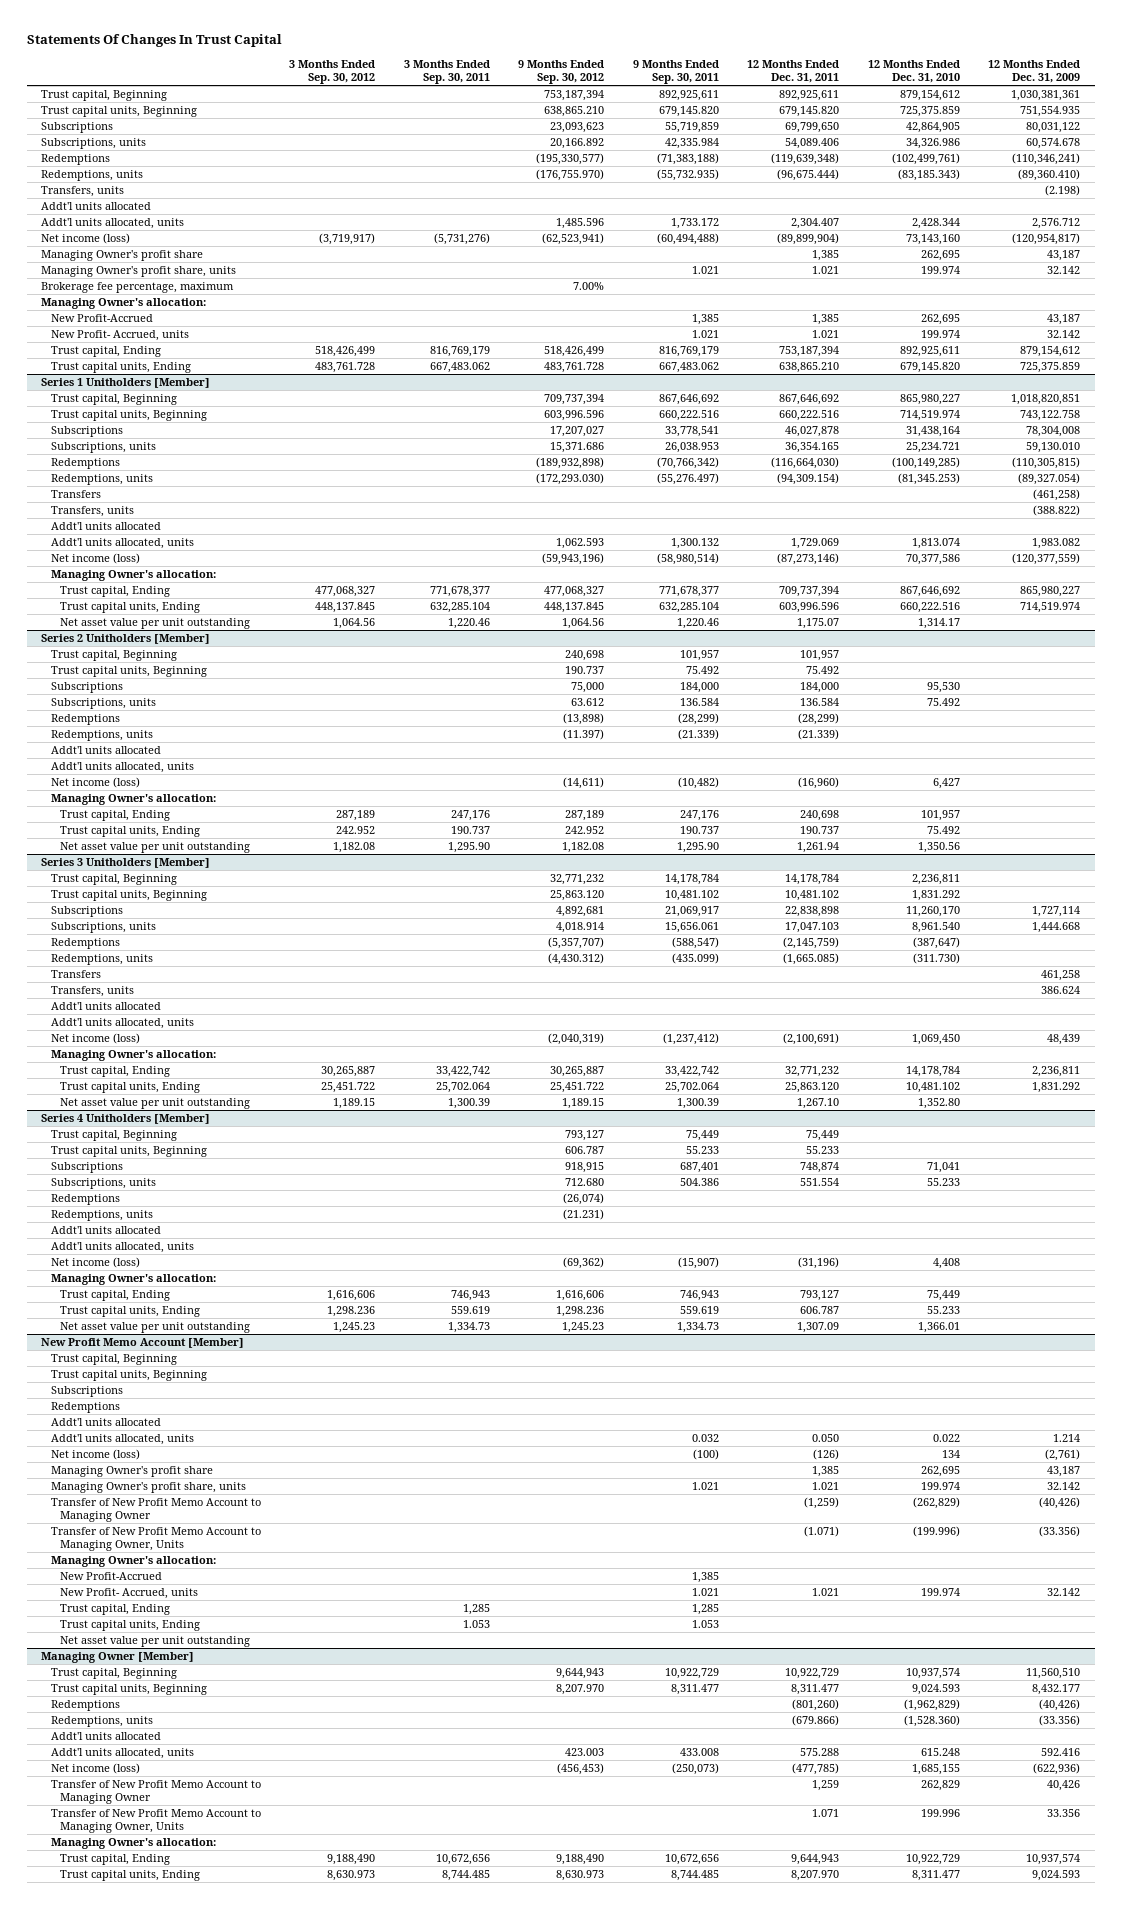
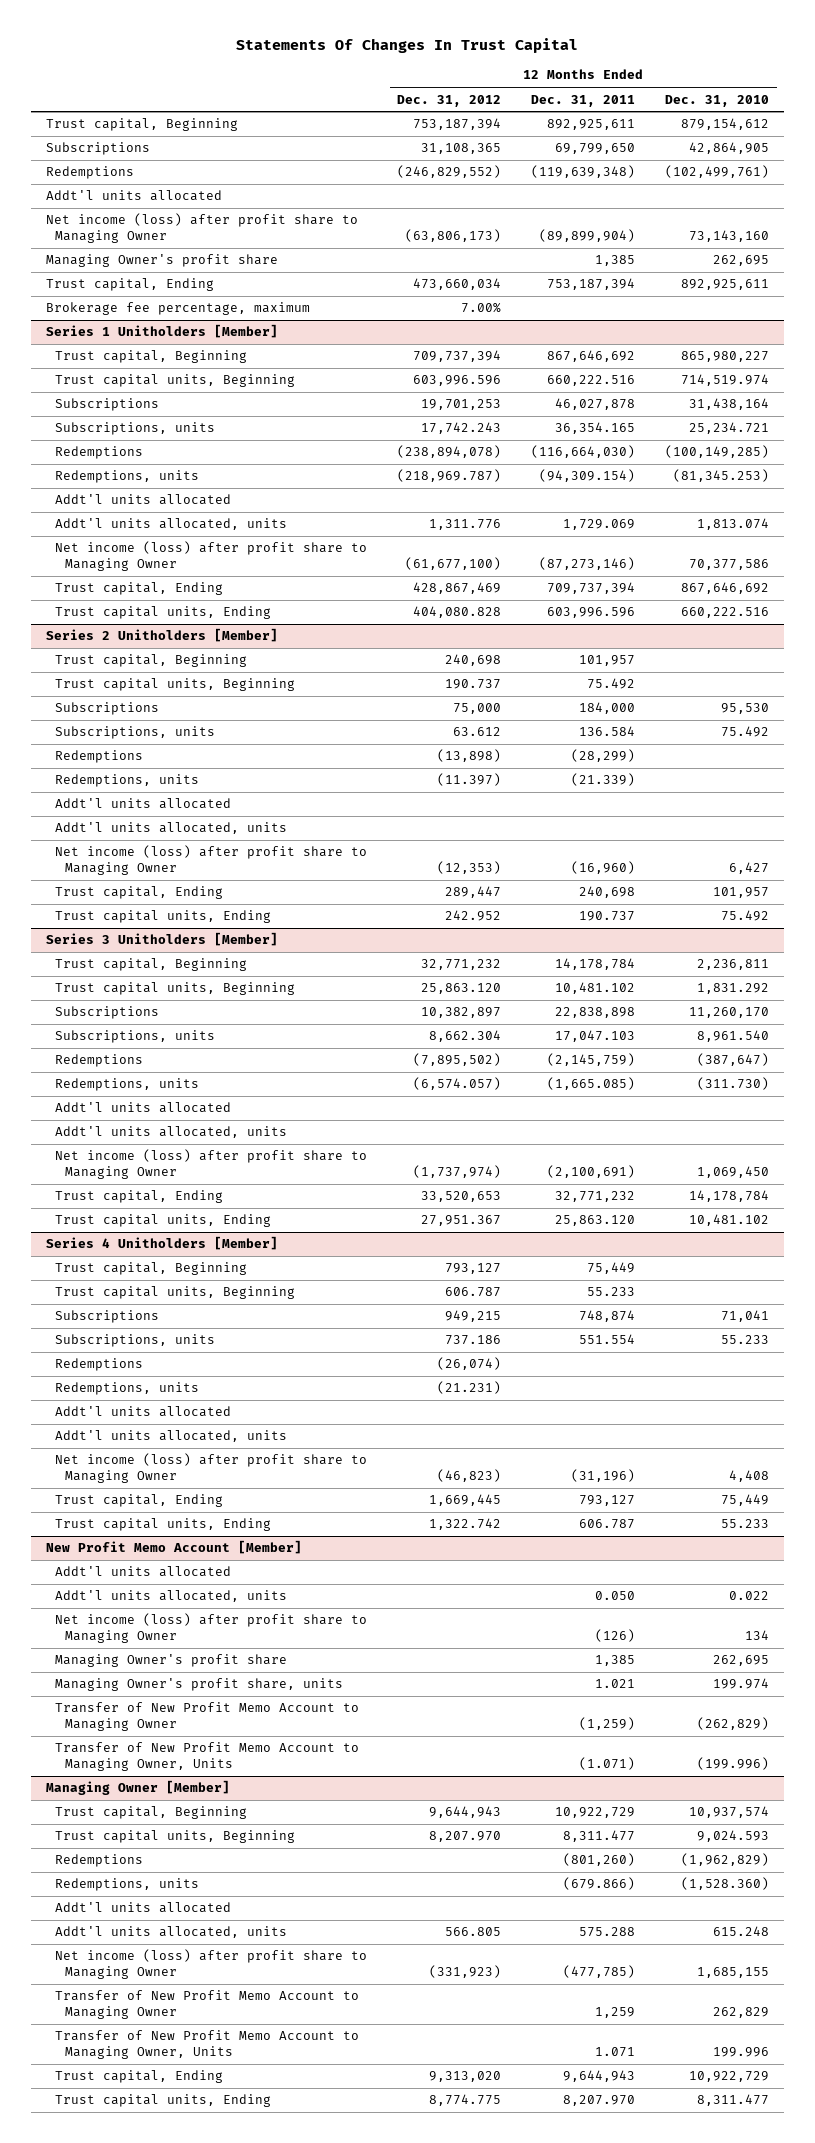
[289,59,376,84] 3 Months Ended Sep. 30, 2012 -> none
[403,59,490,84] 3 Months Ended Sep. 30, 2011 -> none
[518,59,605,84] 9 Months Ended Sep. 30, 2012 -> none
[632,59,719,84] 9 Months Ended Sep. 30, 2011 -> none
[988,59,1081,83] 12 Months Ended Dec. 31, 2009 -> none
none -> [397,94,502,107] Dec. 31, 2012
[41,106,198,118] Trust capital units, Beginning -> none
[41,138,147,150] Subscriptions, units -> none
[41,170,144,182] Redemptions, units -> none
[41,186,125,198] Transfers, units -> none
[41,218,185,230] Addt'l units allocated, units -> none
[41,233,131,245] Net income (loss) -> [45,213,358,244] Net income (loss) after profit share to Managing Owner
[41,266,237,278] Managing Owner's profit share, units -> none
[41,298,207,310] Managing Owner's allocation: -> none
[50,314,153,323] New Profit-Accrued -> none
[50,330,189,342] New Profit- Accrued, units -> none
[50,362,191,374] Trust capital units, Ending -> none
[41,282,235,294] Brokerage fee percentage, maximum -> [45,302,310,316] Brokerage fee percentage, maximum
[50,490,101,499] Transfers -> none
[50,506,134,518] Transfers, units -> none
[50,570,216,582] Managing Owner's allocation: -> none
[50,553,140,565] Net income (loss) -> [55,541,368,572] Net income (loss) after profit share to Managing Owner
[60,618,251,630] Net asset value per unit outstanding -> none
[50,794,216,806] Managing Owner's allocation: -> none
[50,777,140,789] Net income (loss) -> [55,845,368,876] Net income (loss) after profit share to Managing Owner
[60,842,251,854] Net asset value per unit outstanding -> none
[50,970,101,979] Transfers -> none
[50,986,134,998] Transfers, units -> none
[50,1050,216,1062] Managing Owner's allocation: -> none
[50,1033,140,1045] Net income (loss) -> [55,1149,368,1180] Net income (loss) after profit share to Managing Owner
[60,1098,251,1110] Net asset value per unit outstanding -> none
[50,1274,216,1286] Managing Owner's allocation: -> none
[50,1257,140,1269] Net income (loss) -> [55,1453,368,1484] Net income (loss) after profit share to Managing Owner
[60,1322,251,1334] Net asset value per unit outstanding -> none
[50,1354,177,1366] Trust capital, Beginning -> none
[50,1370,207,1382] Trust capital units, Beginning -> none
[50,1386,123,1398] Subscriptions -> none
[50,1402,120,1414] Redemptions -> none
[50,1449,140,1461] Net income (loss) -> [55,1613,368,1644] Net income (loss) after profit share to Managing Owner
[50,1556,216,1568] Managing Owner's allocation: -> none
[60,1572,163,1581] New Profit-Accrued -> none
[60,1588,199,1600] New Profit- Accrued, units -> none
[60,1604,171,1616] Trust capital, Ending -> none
[60,1620,201,1632] Trust capital units, Ending -> none
[60,1636,251,1648] Net asset value per unit outstanding -> none
[50,1763,140,1775] Net income (loss) -> [55,1949,368,1980] Net income (loss) after profit share to Managing Owner
[50,1838,216,1850] Managing Owner's allocation: -> none

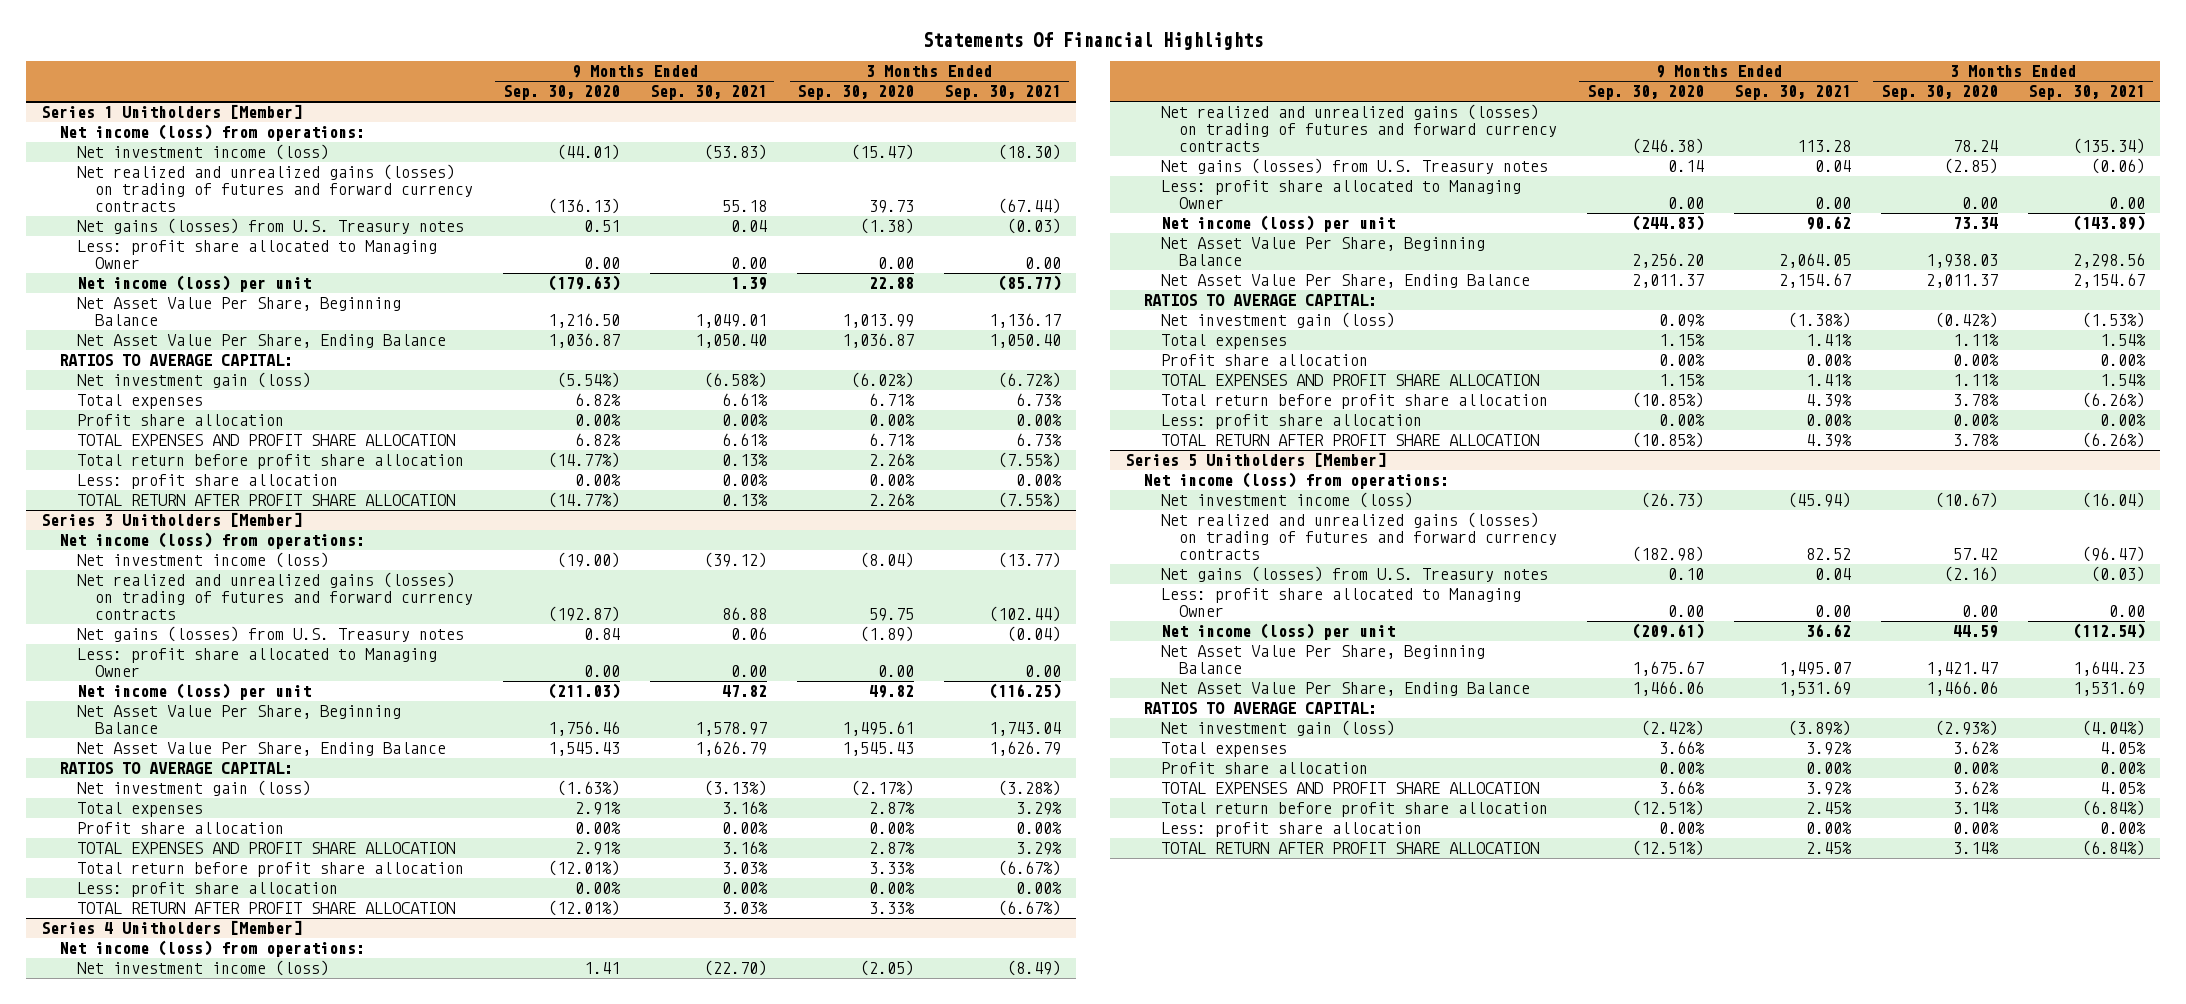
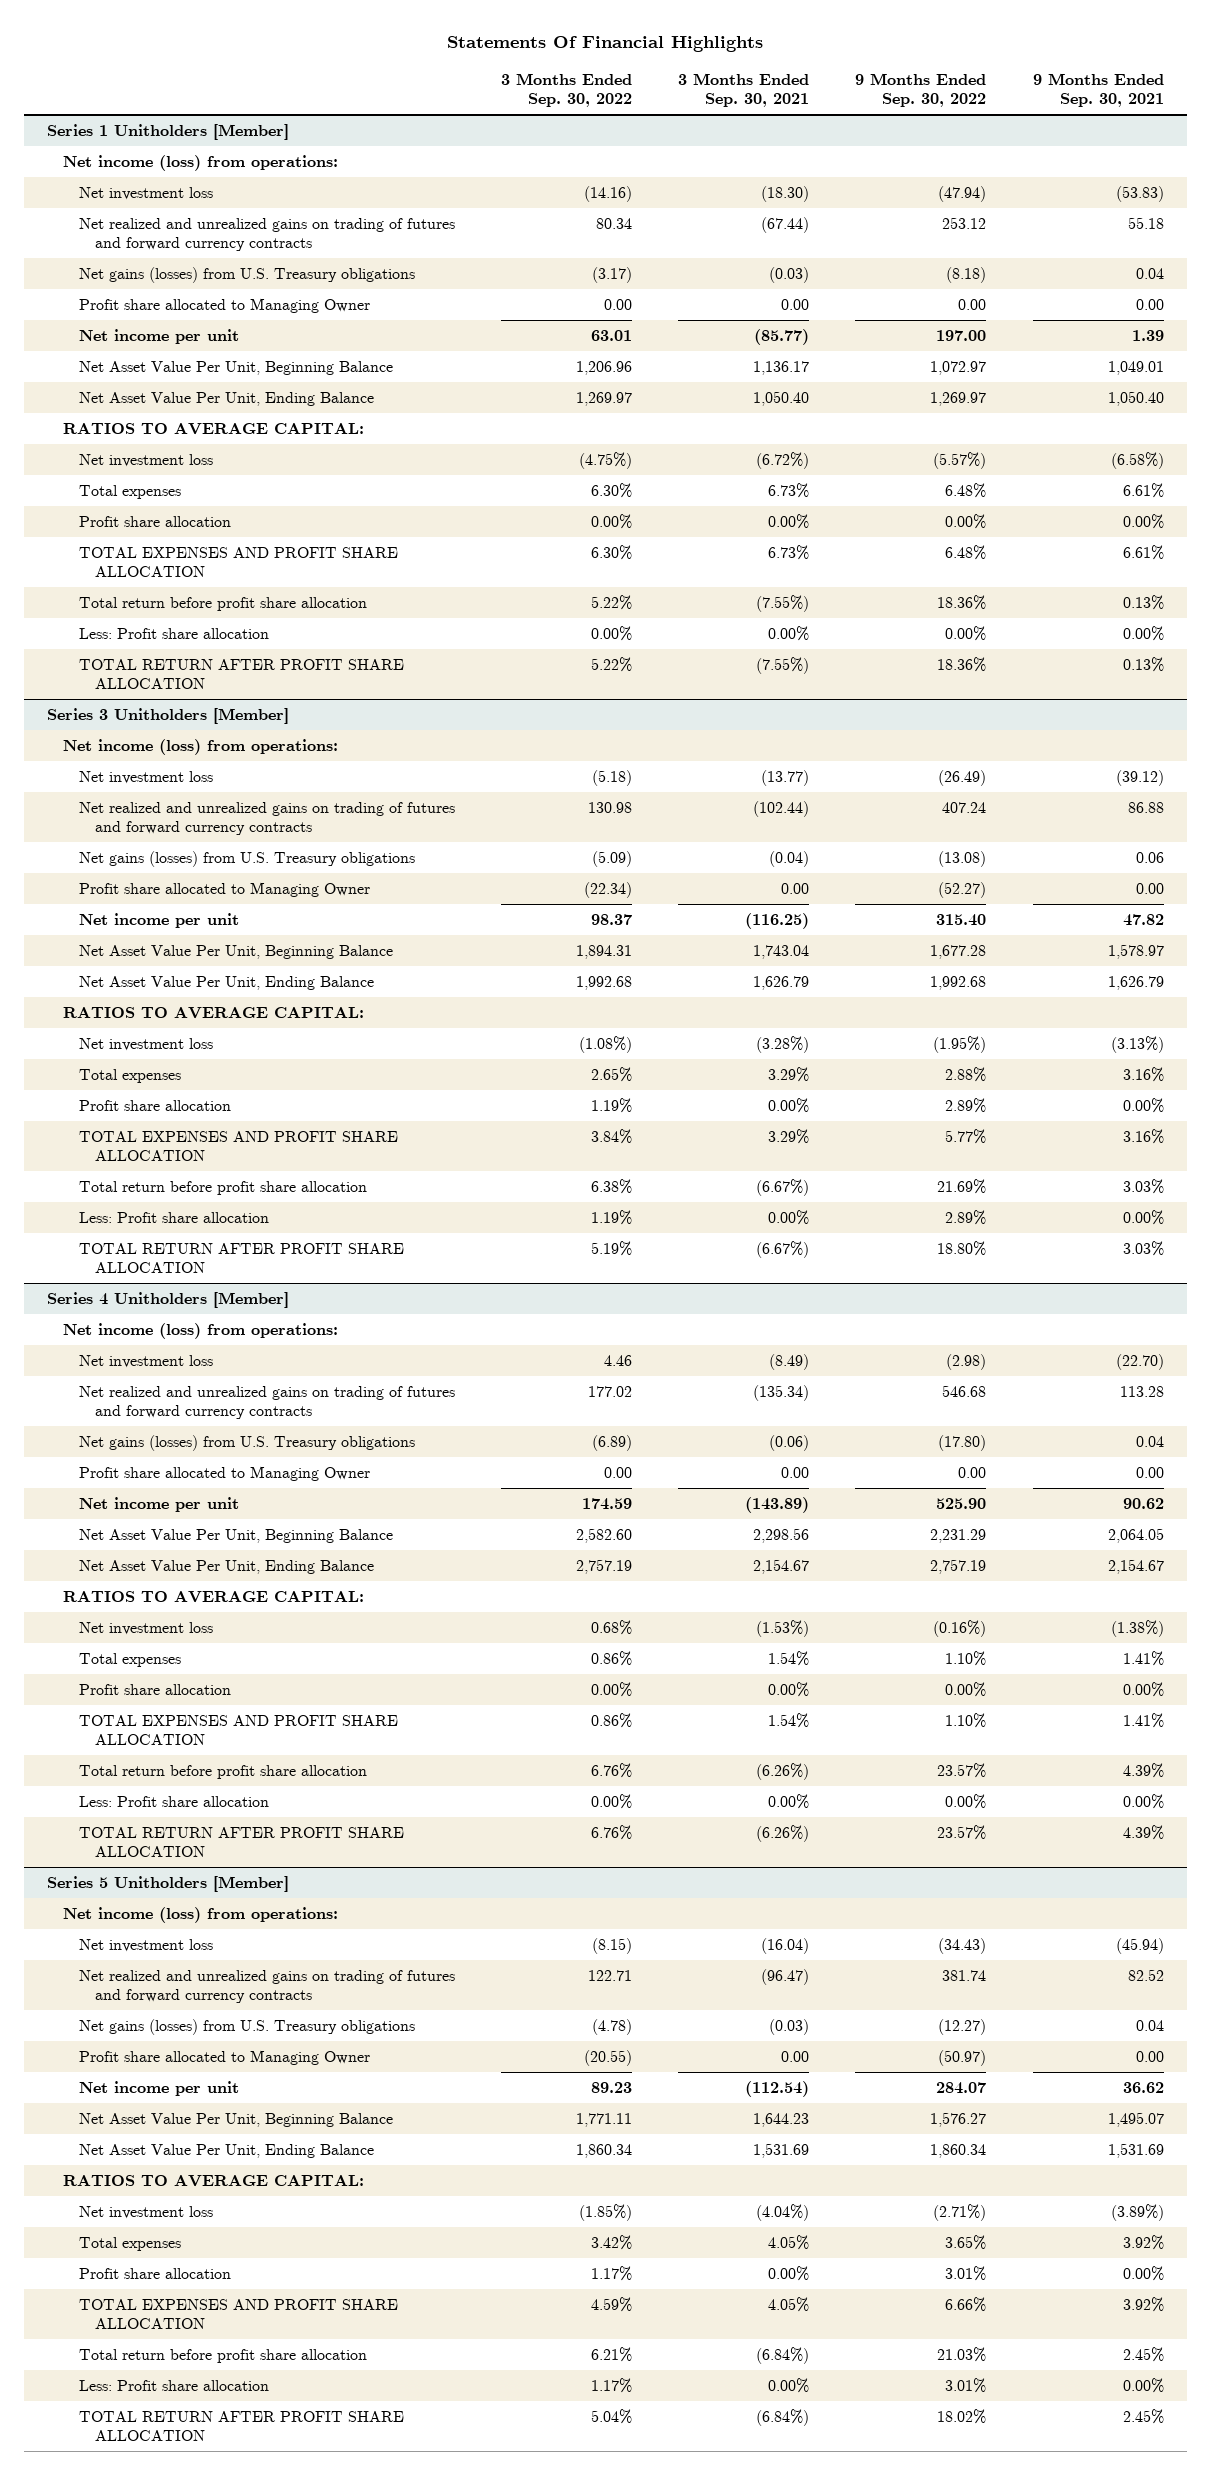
[502,85,620,101] Sep. 30, 2020 -> none
[797,85,915,101] Sep. 30, 2020 -> none
none -> [501,72,633,107] 3 Months Ended Sep. 30, 2022
none -> [855,72,987,107] 9 Months Ended Sep. 30, 2022
[76,144,329,161] Net investment income (loss) -> [79,187,214,201] Net investment loss
[76,164,473,213] Net realized and unrealized gains (losses) on trading of futures and forward currency contracts -> [79,218,456,251] Net realized and unrealized gains on trading of futures and forward currency contracts
[76,218,464,235] Net gains (losses) from U.S. Treasury notes -> [79,267,416,284] Net gains (losses) from U.S. Treasury obligations
[76,240,437,270] Less: profit share allocated to Managing Owner -> [79,298,371,314] Profit share allocated to Managing Owner
[76,275,311,293] Net income (loss) per unit -> [79,329,240,345] Net income per unit
[76,297,401,327] Net Asset Value Per Share, Beginning Balance -> [79,361,394,376] Net Asset Value Per Unit, Beginning Balance
[76,334,446,349] Net Asset Value Per Share, Ending Balance -> [79,392,375,407] Net Asset Value Per Unit, Ending Balance
[76,372,311,389] Net investment gain (loss) -> [79,454,214,468] Net investment loss
[76,474,338,490] Less: profit share allocation -> [79,628,270,640] Less: Profit share allocation
[76,552,329,569] Net investment income (loss) -> [79,771,214,785] Net investment loss
[76,572,473,621] Net realized and unrealized gains (losses) on trading of futures and forward currency contracts -> [79,802,456,835] Net realized and unrealized gains on trading of futures and forward currency contracts
[76,626,464,643] Net gains (losses) from U.S. Treasury notes -> [79,851,416,868] Net gains (losses) from U.S. Treasury obligations
[76,648,437,678] Less: profit share allocated to Managing Owner -> [79,882,371,898] Profit share allocated to Managing Owner
[76,683,311,701] Net income (loss) per unit -> [79,913,240,929] Net income per unit
[76,705,401,735] Net Asset Value Per Share, Beginning Balance -> [79,945,394,960] Net Asset Value Per Unit, Beginning Balance
[76,742,446,757] Net Asset Value Per Share, Ending Balance -> [79,976,375,991] Net Asset Value Per Unit, Ending Balance
[76,780,311,797] Net investment gain (loss) -> [79,1038,214,1052] Net investment loss
[76,882,338,898] Less: profit share allocation -> [79,1212,270,1224] Less: Profit share allocation
[76,960,329,977] Net investment income (loss) -> [79,1355,214,1369] Net investment loss
[1160,104,1557,153] Net realized and unrealized gains (losses) on trading of futures and forward currency contracts -> [79,1386,456,1419] Net realized and unrealized gains on trading of futures and forward currency contracts
[1160,158,1548,175] Net gains (losses) from U.S. Treasury notes -> [79,1435,416,1452] Net gains (losses) from U.S. Treasury obligations
[1160,180,1521,210] Less: profit share allocated to Managing Owner -> [79,1466,371,1482] Profit share allocated to Managing Owner
[1160,215,1395,233] Net income (loss) per unit -> [79,1497,240,1513] Net income per unit
[1160,237,1485,267] Net Asset Value Per Share, Beginning Balance -> [79,1529,394,1544] Net Asset Value Per Unit, Beginning Balance
[1160,274,1530,289] Net Asset Value Per Share, Ending Balance -> [79,1560,375,1575] Net Asset Value Per Unit, Ending Balance
[1160,312,1395,329] Net investment gain (loss) -> [79,1622,214,1636] Net investment loss
[1160,414,1422,430] Less: profit share allocation -> [79,1796,270,1808] Less: Profit share allocation
[1160,492,1413,509] Net investment income (loss) -> [79,1939,214,1953] Net investment loss
[1160,512,1557,561] Net realized and unrealized gains (losses) on trading of futures and forward currency contracts -> [79,1970,456,2003] Net realized and unrealized gains on trading of futures and forward currency contracts
[1160,566,1548,583] Net gains (losses) from U.S. Treasury notes -> [79,2019,416,2036] Net gains (losses) from U.S. Treasury obligations
[1160,588,1521,618] Less: profit share allocated to Managing Owner -> [79,2050,371,2066] Profit share allocated to Managing Owner
[1160,623,1395,641] Net income (loss) per unit -> [79,2081,240,2097] Net income per unit
[1160,645,1485,675] Net Asset Value Per Share, Beginning Balance -> [79,2113,394,2128] Net Asset Value Per Unit, Beginning Balance
[1160,682,1530,697] Net Asset Value Per Share, Ending Balance -> [79,2144,375,2159] Net Asset Value Per Unit, Ending Balance
[1160,720,1395,737] Net investment gain (loss) -> [79,2206,214,2220] Net investment loss
[1160,822,1422,838] Less: profit share allocation -> [79,2380,270,2392] Less: Profit share allocation

